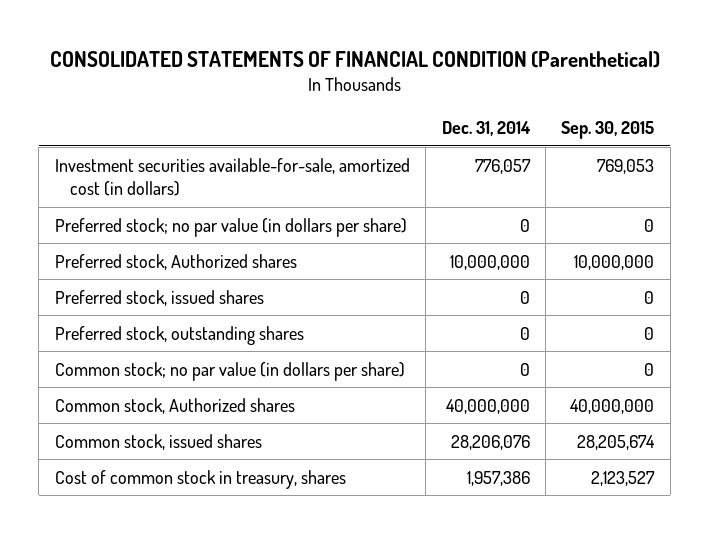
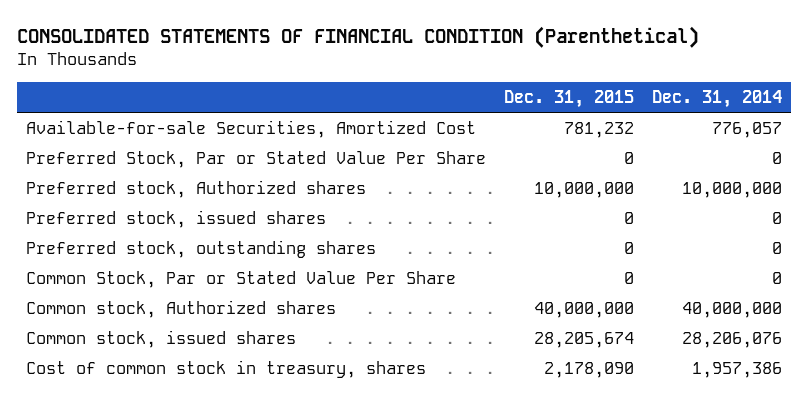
[561,121,655,140] Sep. 30, 2015 -> none
none -> [504,89,635,108] Dec. 31, 2015
[54,157,410,197] Investment securities available-for-sale, amortized cost (in dollars) -> [26,119,477,138] Available-for-sale Securities, Amortized Cost
[54,217,407,237] Preferred stock; no par value (in dollars per share) -> [26,150,487,168] Preferred Stock, Par or Stated Value Per Share
[54,361,405,381] Common stock; no par value (in dollars per share) -> [26,270,457,288] Common Stock, Par or Stated Value Per Share

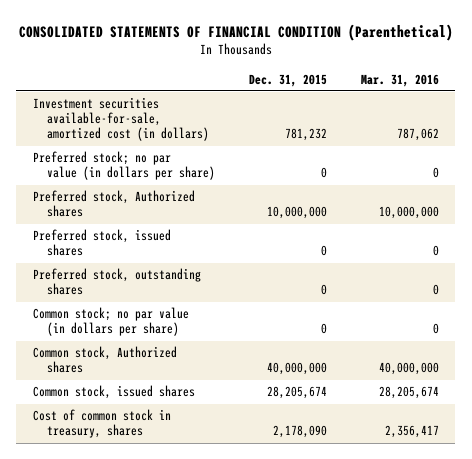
[651,89,782,108] Dec. 31, 2014 -> none
none -> [360,73,439,87] Mar. 31, 2016
[26,119,477,138] Available-for-sale Securities, Amortized Cost -> [33,97,210,142] Investment securities available-for-sale, amortized cost (in dollars)
[26,150,487,168] Preferred Stock, Par or Stated Value Per Share -> [33,151,216,181] Preferred stock; no par value (in dollars per share)
[26,270,457,288] Common Stock, Par or Stated Value Per Share -> [33,307,190,337] Common stock; no par value (in dollars per share)

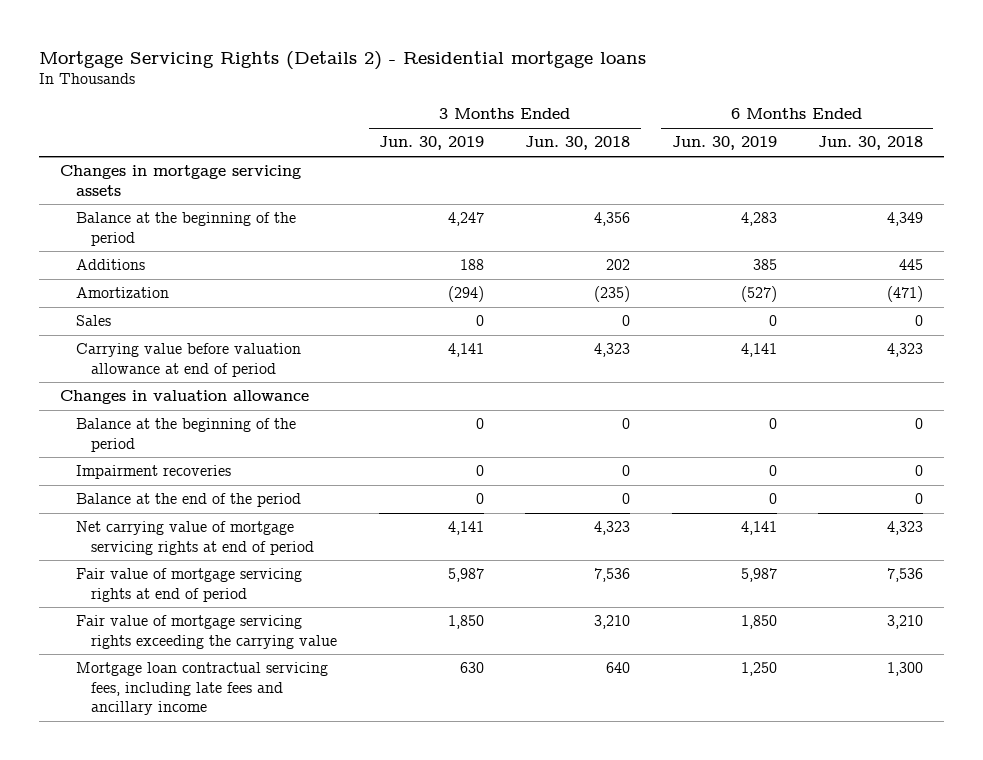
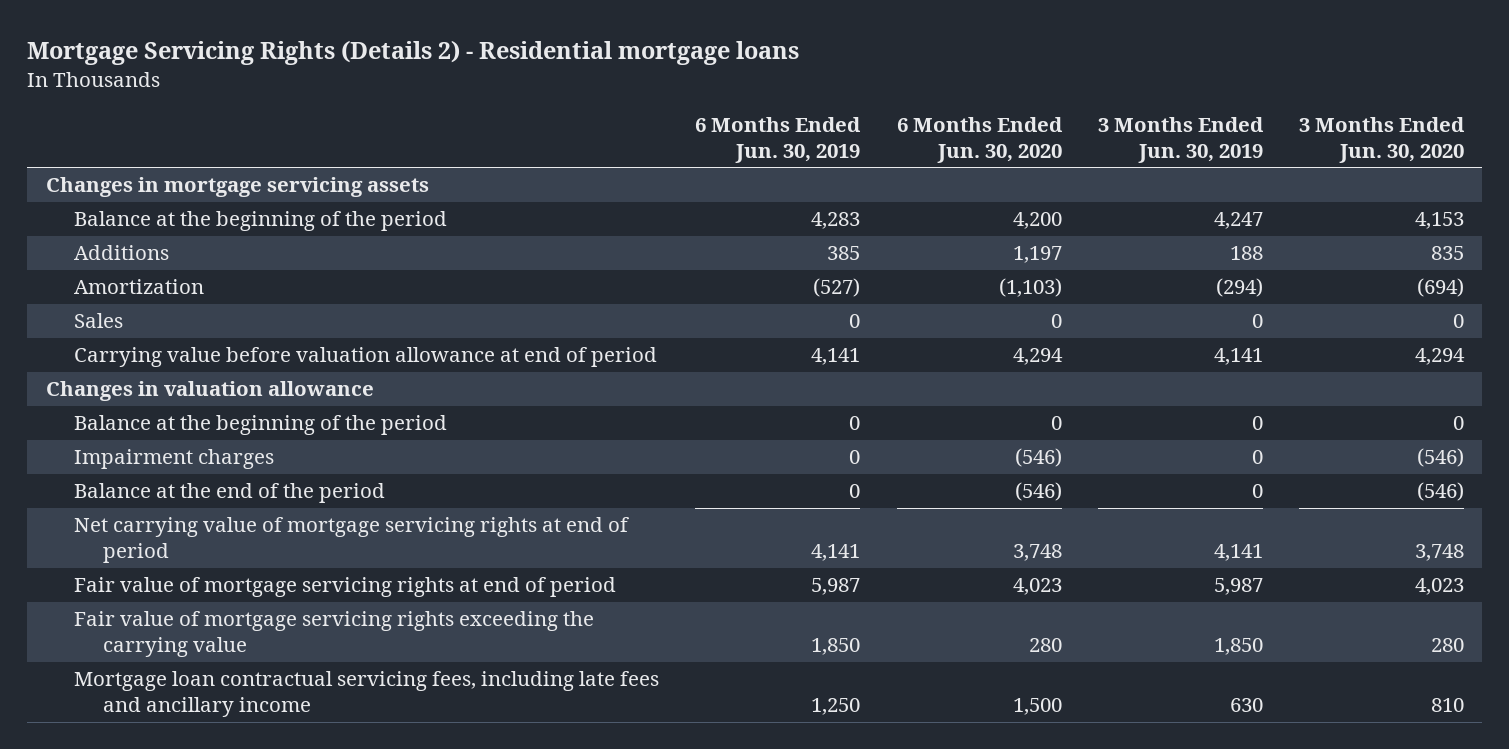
[525,136,631,151] Jun. 30, 2018 -> none
[817,136,923,151] Jun. 30, 2018 -> none
none -> [896,116,1063,163] 6 Months Ended Jun. 30, 2020
none -> [1298,116,1465,163] 3 Months Ended Jun. 30, 2020
[75,465,231,480] Impairment recoveries -> [74,449,275,470] Impairment charges

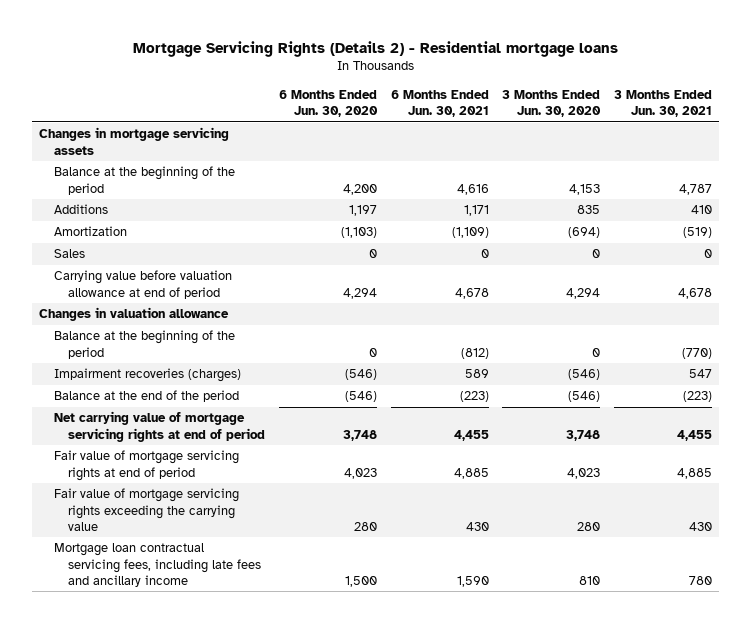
[695,116,862,163] 6 Months Ended Jun. 30, 2019 -> none
[1097,116,1264,163] 3 Months Ended Jun. 30, 2019 -> none
none -> [390,89,489,118] 6 Months Ended Jun. 30, 2021
none -> [613,89,712,118] 3 Months Ended Jun. 30, 2021
[74,449,275,470] Impairment charges -> [53,368,241,383] Impairment recoveries (charges)

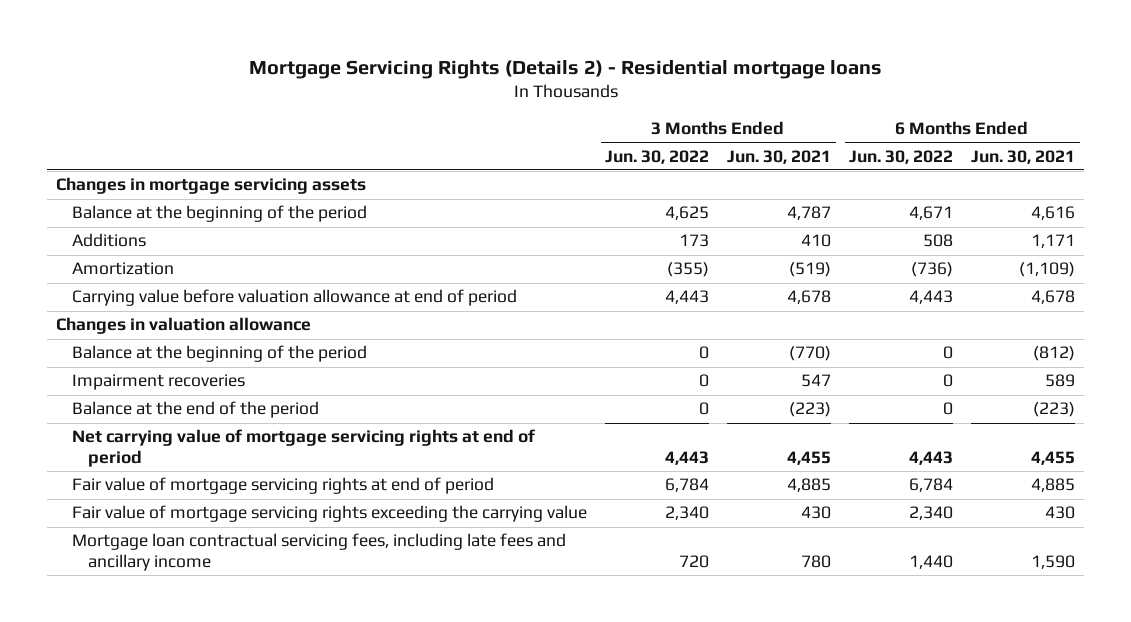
[279,89,379,118] 6 Months Ended Jun. 30, 2020 -> none
[502,89,602,118] 3 Months Ended Jun. 30, 2020 -> none
none -> [605,149,710,164] Jun. 30, 2022
none -> [849,149,954,164] Jun. 30, 2022
[53,249,85,259] Sales -> none
[53,368,241,383] Impairment recoveries (charges) -> [72,374,246,391] Impairment recoveries

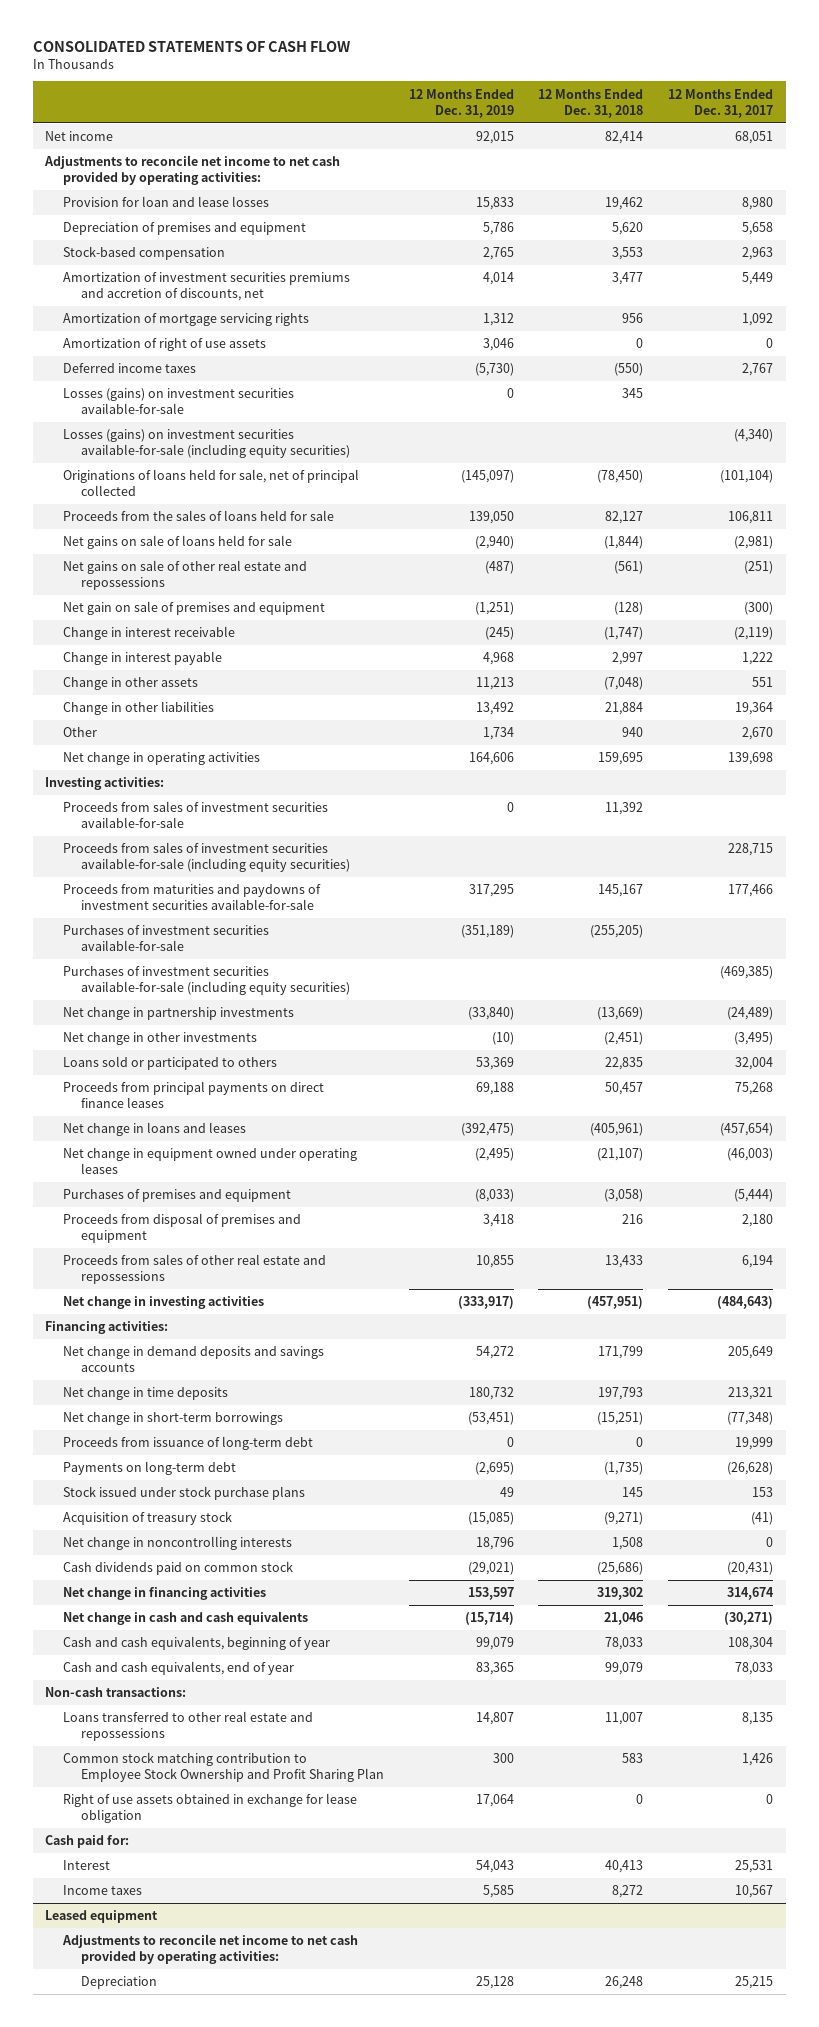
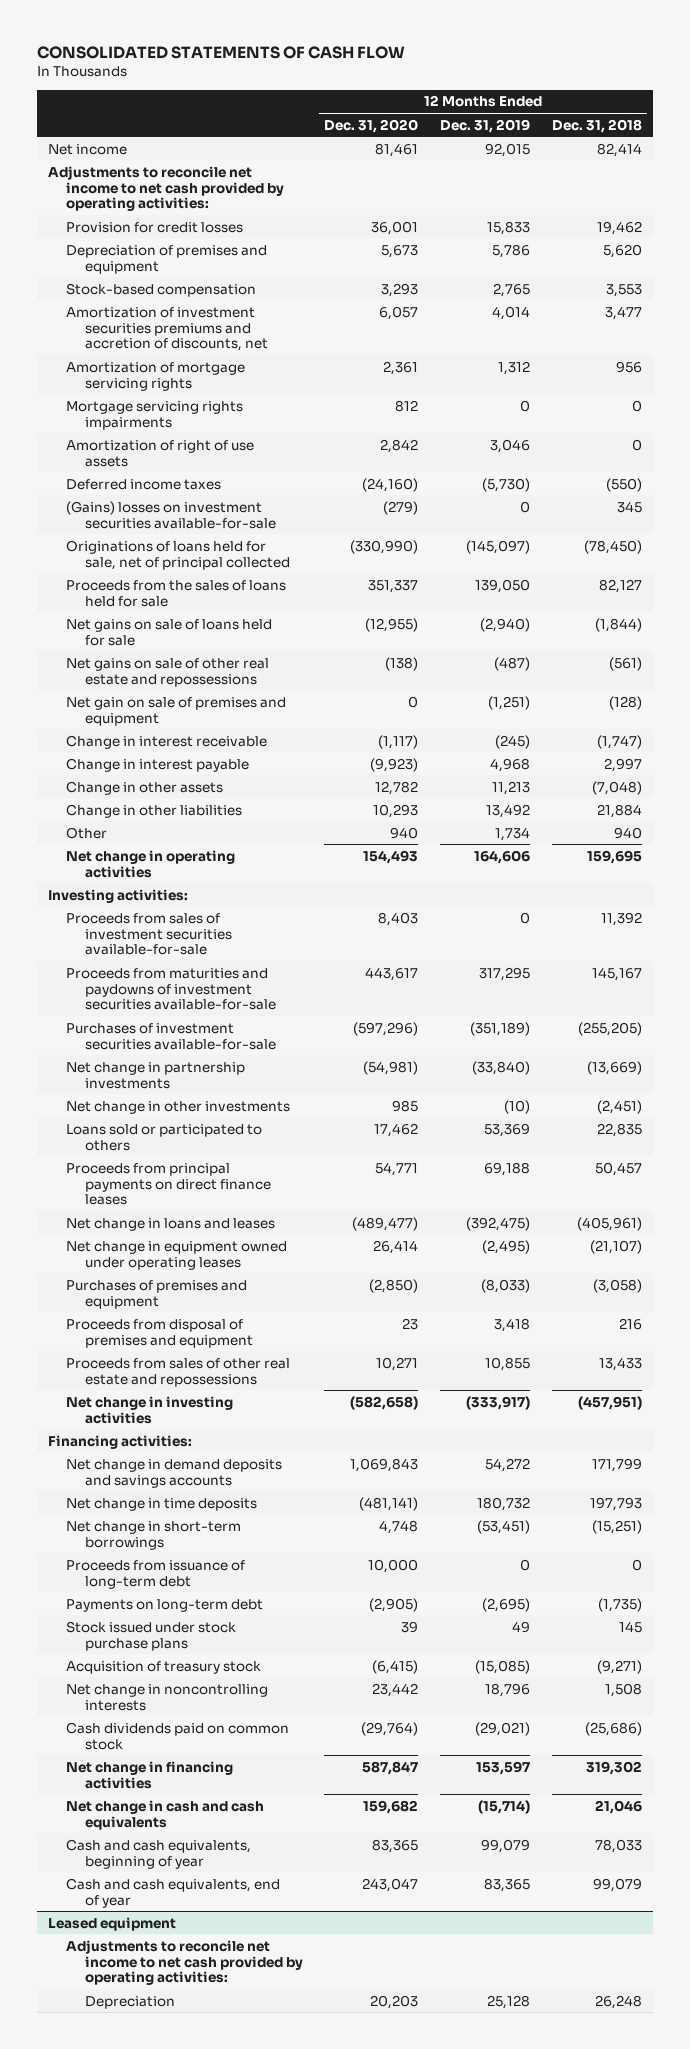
[668,88,774,118] 12 Months Ended Dec. 31, 2017 -> none
none -> [324,118,419,133] Dec. 31, 2020
[62,196,269,208] Provision for loan and lease losses -> [66,221,244,233] Provision for credit losses
none -> [66,400,244,430] Mortgage servicing rights impairments
[62,429,350,459] Losses (gains) on investment securities available-for-sale (including equity securities) -> none
[62,388,294,415] Losses (gains) on investment securities available-for-sale -> [66,500,276,529] (Gains) losses on investment securities available-for-sale
[62,842,350,873] Proceeds from sales of investment securities available-for-sale (including equity securities) -> none
[62,966,350,996] Purchases of investment securities available-for-sale (including equity securities) -> none
[45,1687,187,1698] Non-cash transactions: -> none
[62,1711,313,1742] Loans transferred to other real estate and repossessions -> none
[62,1752,384,1783] Common stock matching contribution to Employee Stock Ownership and Profit Sharing Plan -> none
[62,1793,357,1824] Right of use assets obtained in exchange for lease obligation -> none
[45,1835,130,1849] Cash paid for: -> none
[62,1860,110,1871] Interest -> none
[62,1885,142,1896] Income taxes -> none

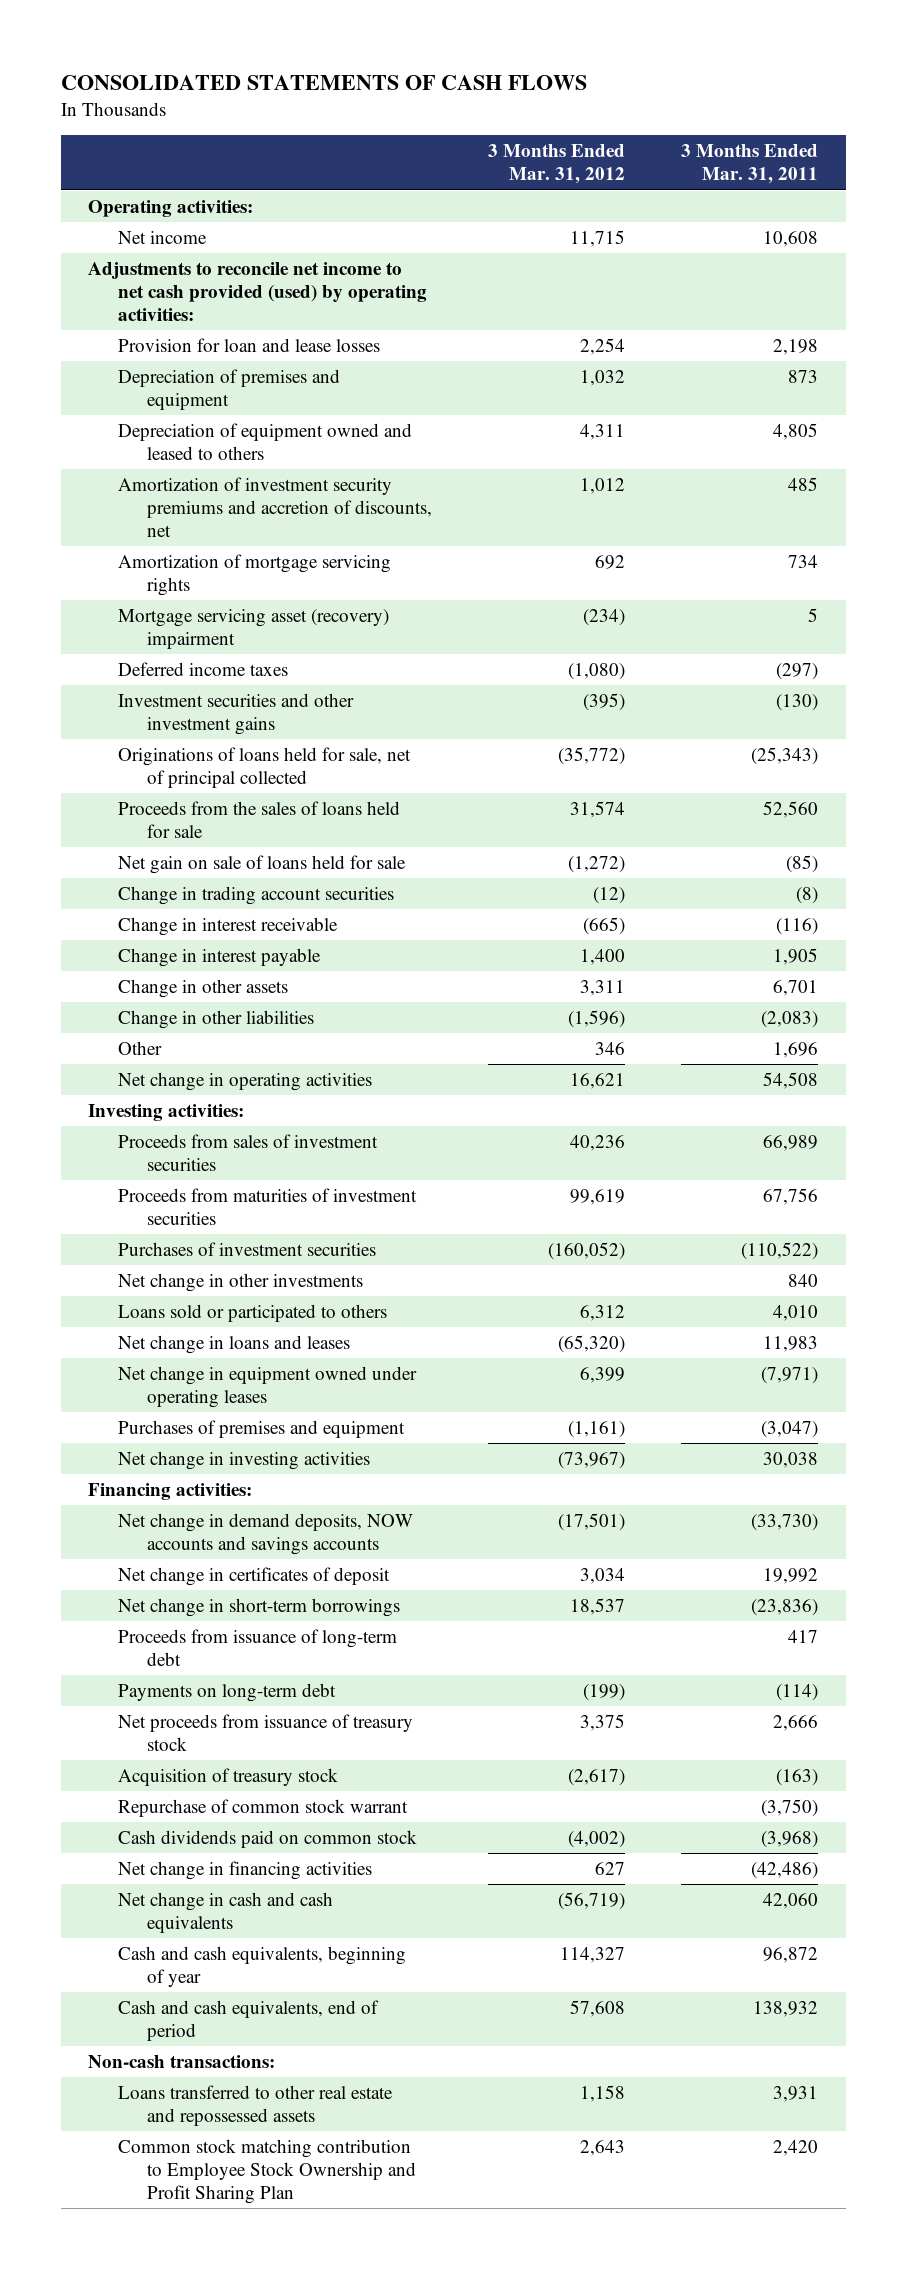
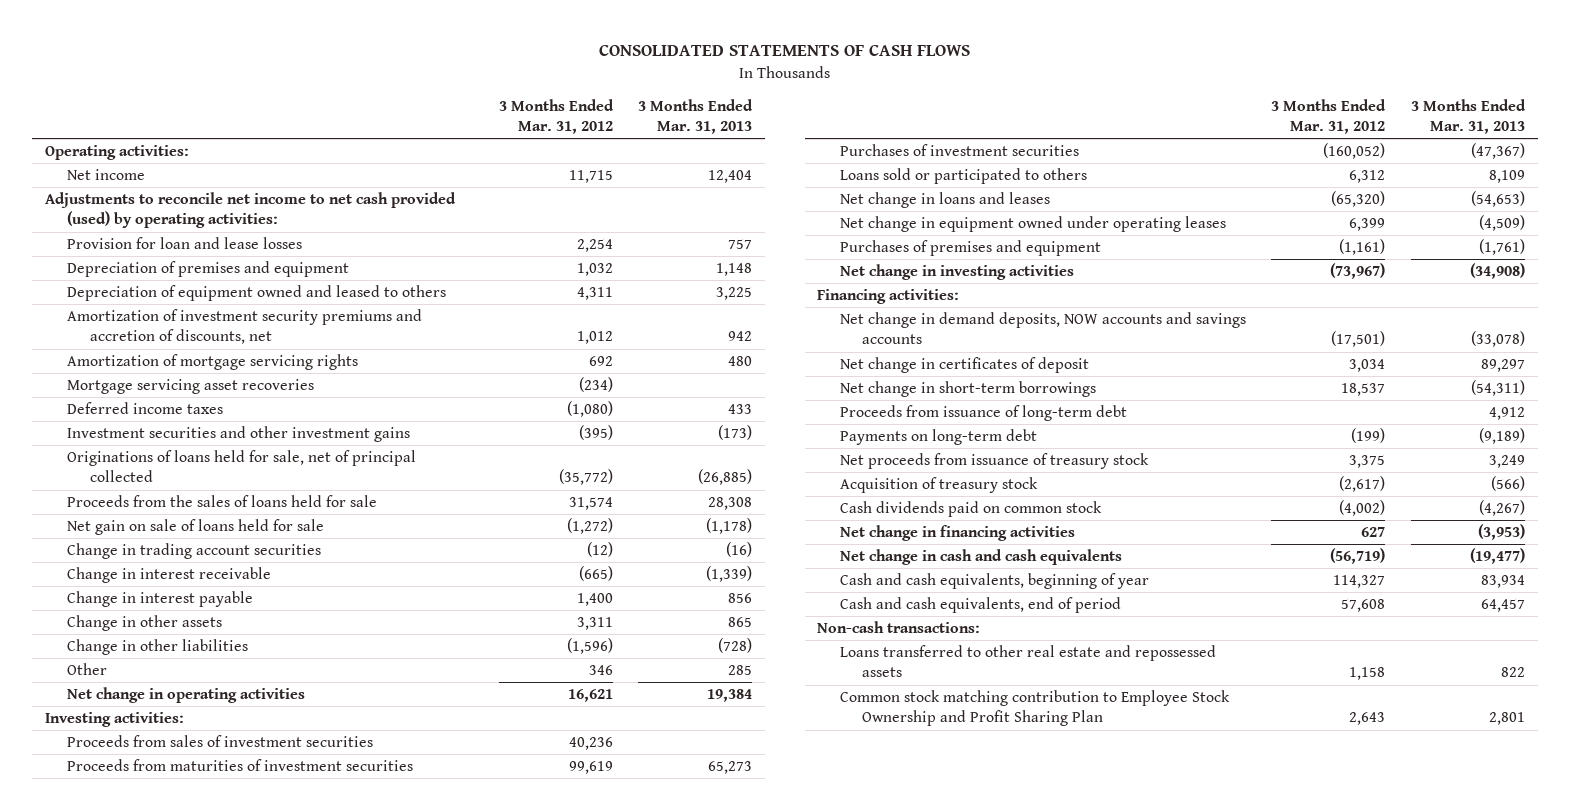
[680,144,818,185] 3 Months Ended Mar. 31, 2011 -> none
none -> [638,98,754,134] 3 Months Ended Mar. 31, 2013
[117,608,389,650] Mortgage servicing asset (recovery) impairment -> [67,379,315,395] Mortgage servicing asset recoveries
[117,1272,363,1292] Net change in other investments -> none
[117,1798,408,1817] Repurchase of common stock warrant -> none

